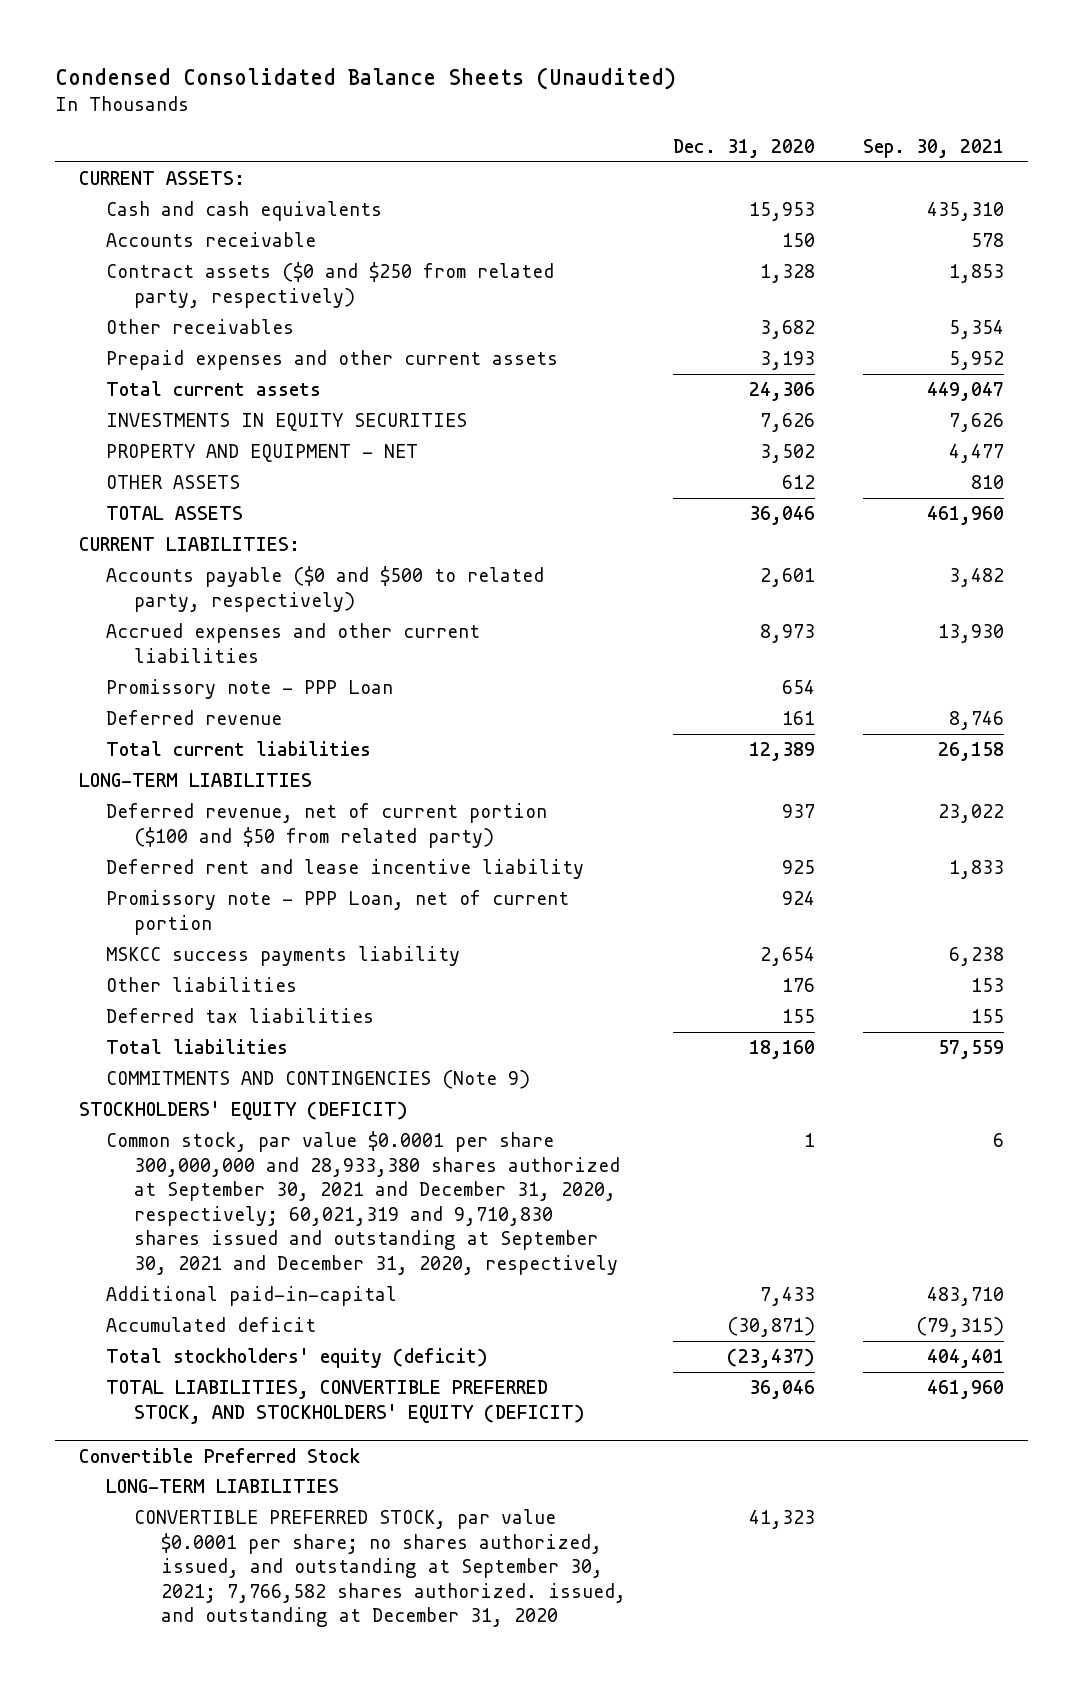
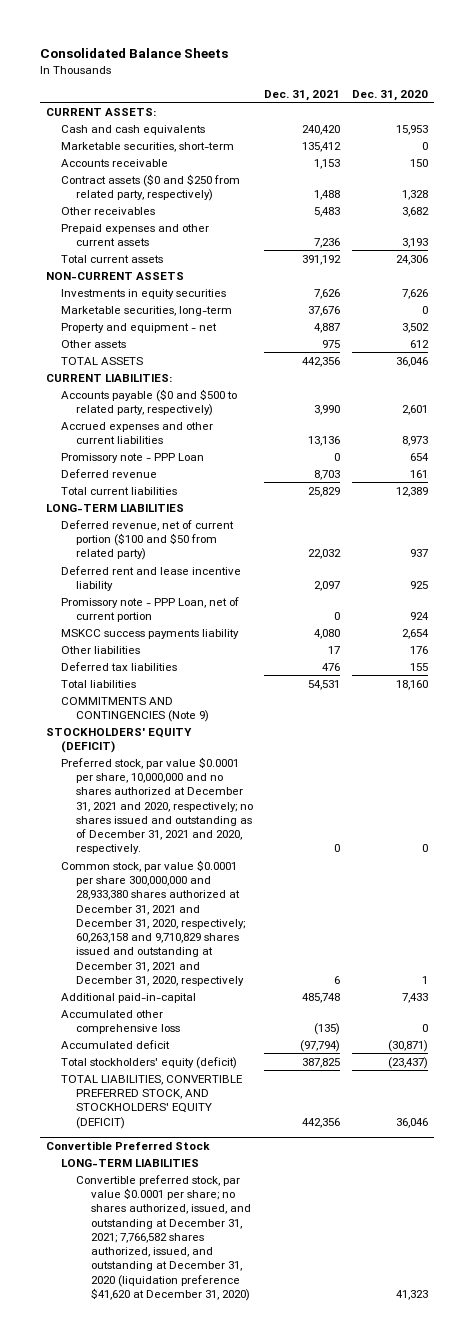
[55,67,677,91] Condensed Consolidated Balance Sheets (Unaudited) -> [39,47,228,58] Consolidated Balance Sheets
[863,138,1005,158] Sep. 30, 2021 -> none
none -> [264,89,341,101] Dec. 31, 2021
none -> [60,141,234,152] Marketable securities, short-term
none -> [45,271,184,280] NON-CURRENT ASSETS
[106,413,468,432] INVESTMENTS IN EQUITY SECURITIES -> [60,288,226,299] Investments in equity securities
none -> [60,305,232,316] Marketable securities, long-term
[106,444,419,463] PROPERTY AND EQUIPMENT - NET -> [60,322,217,333] Property and equipment - net
[106,475,241,490] OTHER ASSETS -> [60,339,126,348] Other assets
none -> [60,756,253,855] Preferred stock, par value $0.0001 per share, 10,000,000 and no shares authorized at December 31, 2021 and 2020, respectively; no shares issued and outstanding as of December 31, 2021 and 2020, respectively.
[106,1131,620,1275] Common stock, par value $0.0001 per share 300,000,000 and 28,933,380 shares authorized at September 30, 2021 and December 31, 2020, respectively; 60,021,319 and 9,710,830 shares issued and outstanding at September 30, 2021 and December 31, 2020, respectively -> [60,859,245,986] Common stock, par value $0.0001 per share 300,000,000 and 28,933,380 shares authorized at December 31, 2021 and December 31, 2020, respectively; 60,263,158 and 9,710,829 shares issued and outstanding at December 31, 2021 and December 31, 2020, respectively
none -> [60,1009,180,1034] Accumulated other comprehensive loss
[133,1509,626,1628] CONVERTIBLE PREFERRED STOCK, par value $0.0001 per share; no shares authorized, issued, and outstanding at September 30, 2021; 7,766,582 shares authorized. issued, and outstanding at December 31, 2020 -> [75,1174,251,1301] Convertible preferred stock, par value $0.0001 per share; no shares authorized, issued, and outstanding at December 31, 2021; 7,766,582 shares authorized, issued, and outstanding at December 31, 2020 (liquidation preference $41,620 at December 31, 2020)

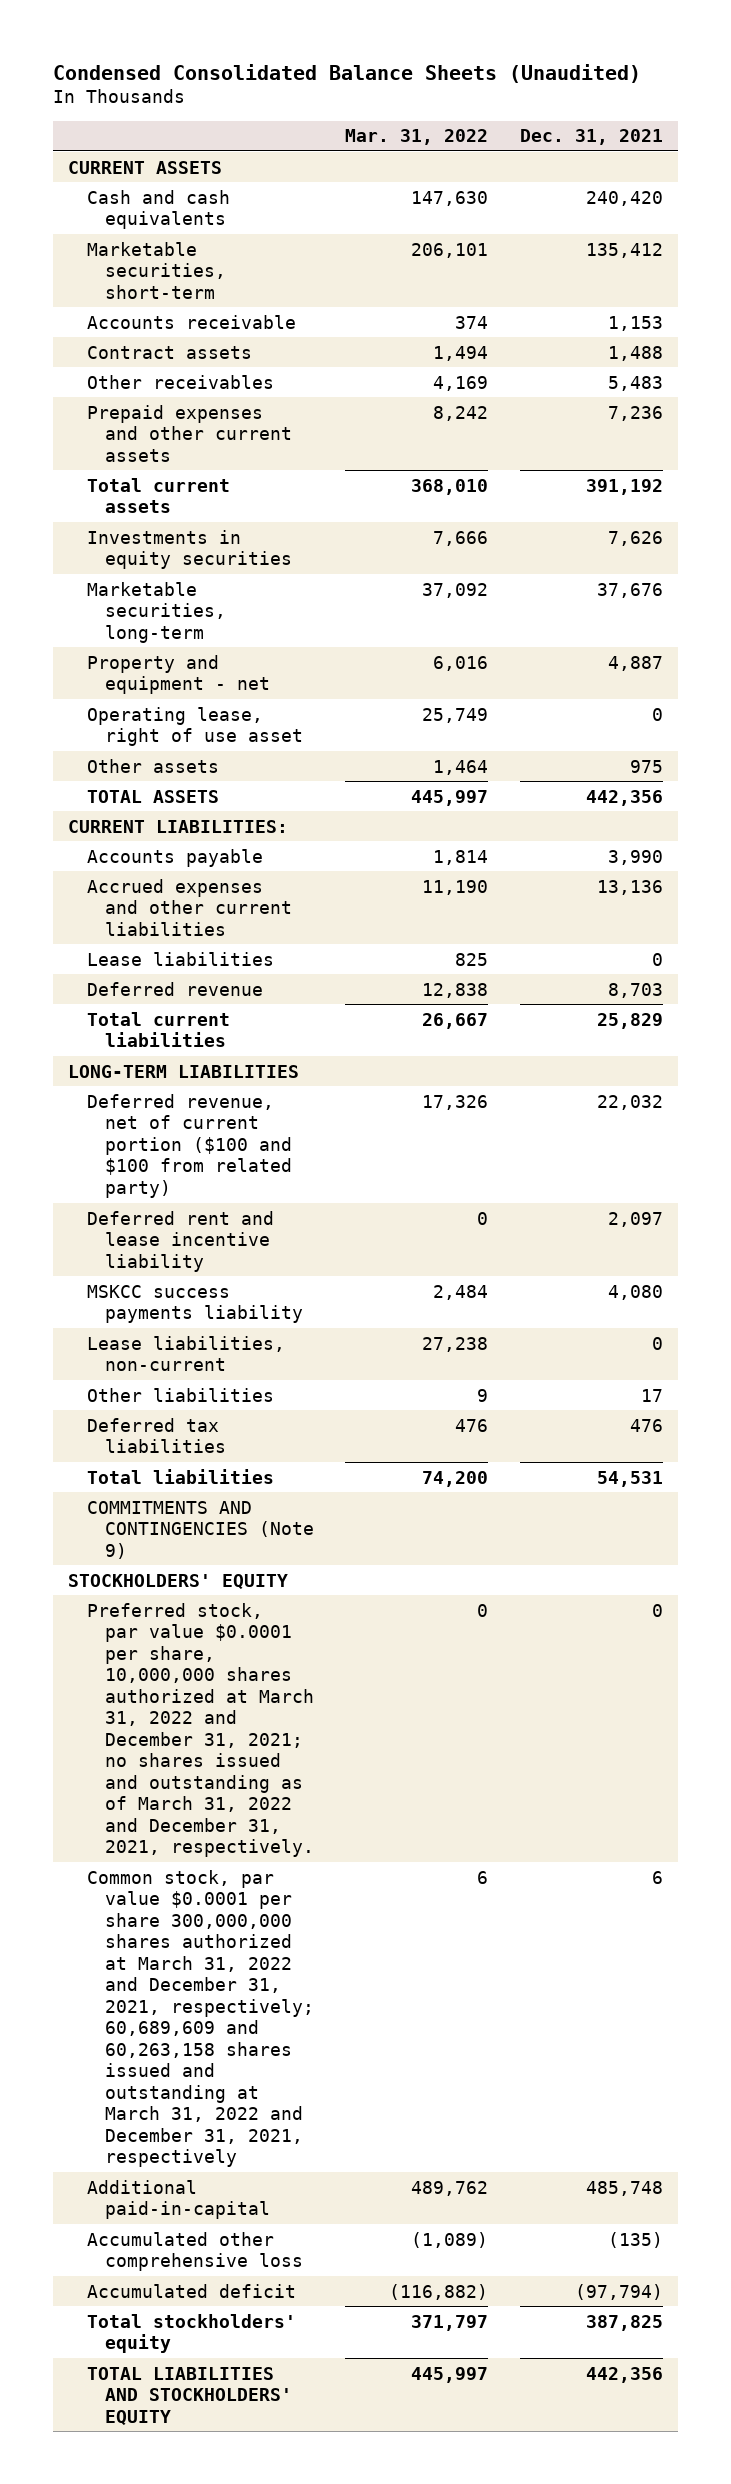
[39,47,228,58] Consolidated Balance Sheets -> [52,63,641,83] Condensed Consolidated Balance Sheets (Unaudited)
[352,89,429,101] Dec. 31, 2020 -> none
none -> [345,129,489,146] Mar. 31, 2022
[45,107,156,116] CURRENT ASSETS: -> [68,160,223,174] CURRENT ASSETS
[60,173,240,201] Contract assets ($0 and $250 from related party, respectively) -> [86,345,252,359] Contract assets
[45,271,184,280] NON-CURRENT ASSETS -> none
none -> [86,706,303,747] Operating lease, right of use asset
[60,388,237,416] Accounts payable ($0 and $500 to related party, respectively) -> [86,848,263,867] Accounts payable
[60,452,204,463] Promissory note - PPP Loan -> none
none -> [86,951,274,966] Lease liabilities
[60,519,234,561] Deferred revenue, net of current portion ($100 and $50 from related party) -> [86,1093,292,1198] Deferred revenue, net of current portion ($100 and $100 from related party)
[60,596,239,622] Promissory note - PPP Loan, net of current portion -> none
none -> [86,1335,285,1372] Lease liabilities, non-current
[45,727,192,753] STOCKHOLDERS' EQUITY (DEFICIT) -> [68,1573,289,1589] STOCKHOLDERS' EQUITY
[60,756,253,855] Preferred stock, par value $0.0001 per share, 10,000,000 and no shares authorized at December 31, 2021 and 2020, respectively; no shares issued and outstanding as of December 31, 2021 and 2020, respectively. -> [86,1602,314,1858] Preferred stock, par value $0.0001 per share, 10,000,000 shares authorized at March 31, 2022 and December 31, 2021; no shares issued and outstanding as of March 31, 2022 and December 31, 2021, respectively.
[60,859,245,986] Common stock, par value $0.0001 per share 300,000,000 and 28,933,380 shares authorized at December 31, 2021 and December 31, 2020, respectively; 60,263,158 and 9,710,829 shares issued and outstanding at December 31, 2021 and December 31, 2020, respectively -> [86,1869,314,2168] Common stock, par value $0.0001 per share 300,000,000 shares authorized at March 31, 2022 and December 31, 2021, respectively; 60,689,609 and 60,263,158 shares issued and outstanding at March 31, 2022 and December 31, 2021, respectively
[45,1140,210,1150] Convertible Preferred Stock -> none
[60,1158,199,1167] LONG-TERM LIABILITIES -> none
[75,1174,251,1301] Convertible preferred stock, par value $0.0001 per share; no shares authorized, issued, and outstanding at December 31, 2021; 7,766,582 shares authorized, issued, and outstanding at December 31, 2020 (liquidation preference $41,620 at December 31, 2020) -> none
[60,1056,237,1069] Total stockholders' equity (deficit) -> [86,2313,296,2354] Total stockholders' equity
[60,1074,243,1129] TOTAL LIABILITIES, CONVERTIBLE PREFERRED STOCK, AND STOCKHOLDERS' EQUITY (DEFICIT) -> [86,2366,292,2425] TOTAL LIABILITIES AND STOCKHOLDERS' EQUITY

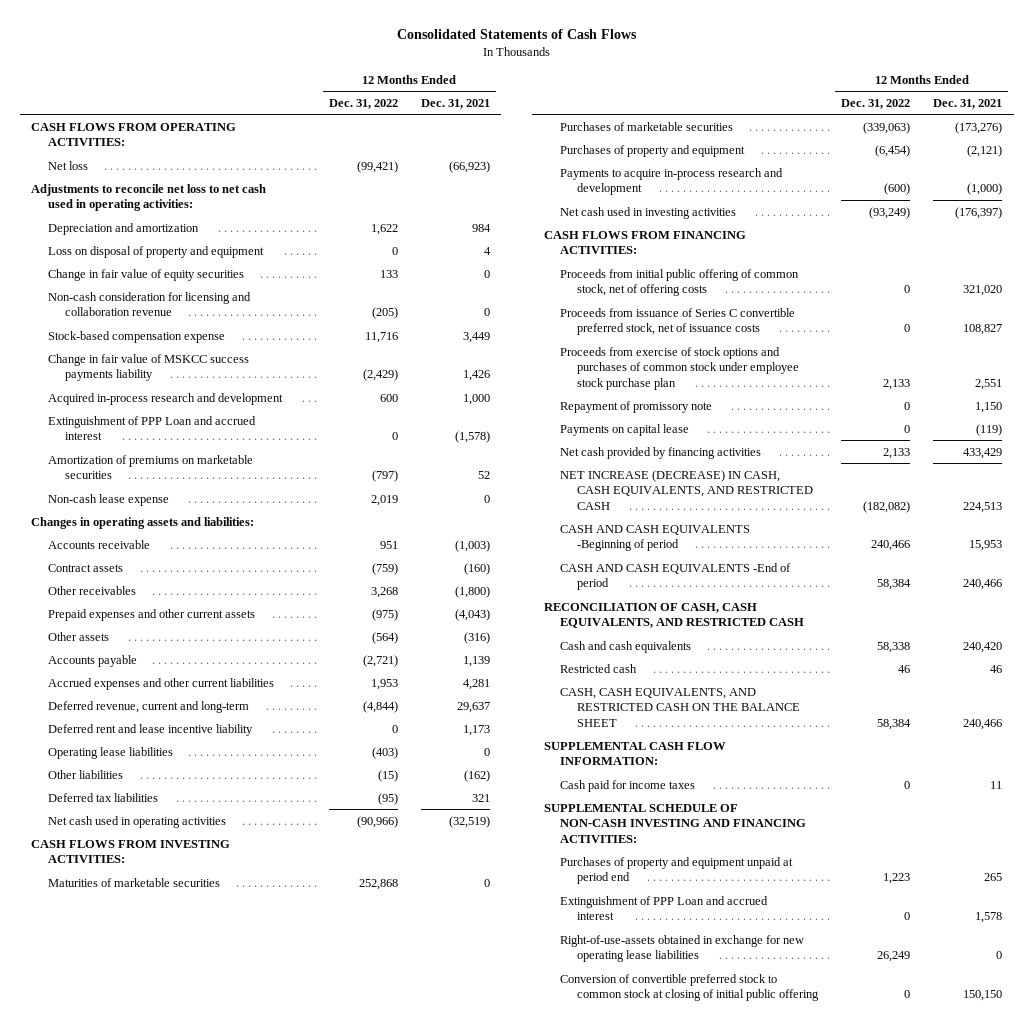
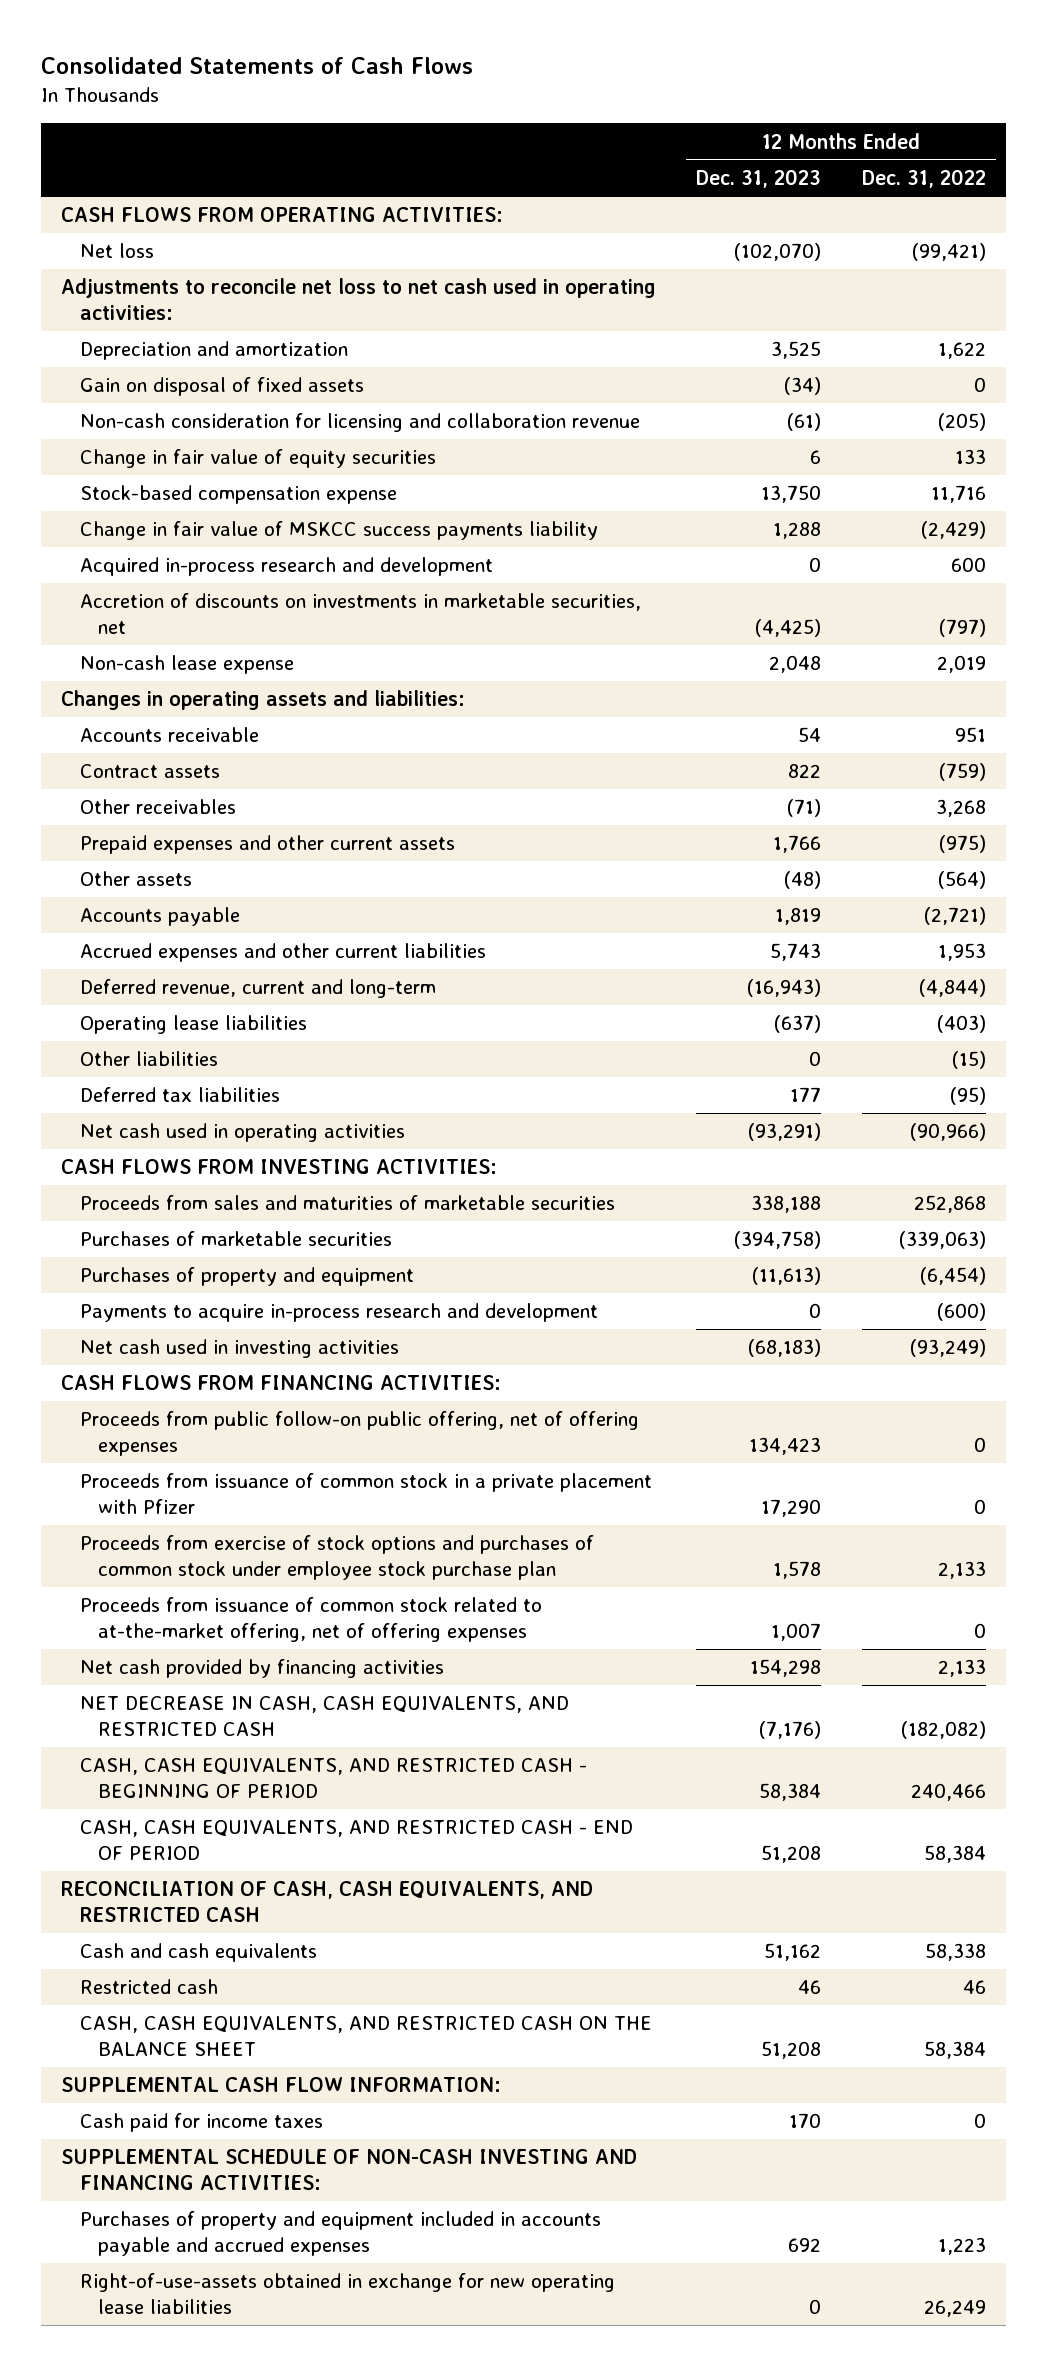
[420,98,490,109] Dec. 31, 2021 -> none
none -> [696,169,822,189] Dec. 31, 2023
[48,245,265,258] Loss on disposal of property and equipment -> [79,377,364,397] Gain on disposal of fixed assets
[48,268,245,281] Change in fair value of equity securities -> [79,449,436,469] Change in fair value of equity securities
[48,415,257,441] Extinguishment of PPP Loan and accrued interest -> none
[48,454,254,480] Amortization of premiums on marketable securities -> [79,593,641,634] Accretion of discounts on investments in marketable securities, net
[48,723,254,736] Deferred rent and lease incentive liability -> none
[48,877,221,887] Maturities of marketable securities -> [79,1195,615,1211] Proceeds from sales and maturities of marketable securities
[560,268,800,297] Proceeds from initial public offering of common stock, net of offering costs -> none
[560,307,796,336] Proceeds from issuance of Series C convertible preferred stock, net of issuance costs -> none
none -> [79,1411,639,1456] Proceeds from public follow-on public offering, net of offering expenses
none -> [79,1473,652,1514] Proceeds from issuance of common stock in a private placement with Pfizer
[560,400,713,413] Repayment of promissory note -> none
[560,423,690,436] Payments on capital lease -> none
none -> [79,1597,542,1642] Proceeds from issuance of common stock related to at-the-market offering, net of offering expenses
[560,469,814,510] NET INCREASE (DECREASE) IN CASH, CASH EQUIVALENTS, AND RESTRICTED CASH -> [79,1696,569,1736] NET DECREASE IN CASH, CASH EQUIVALENTS, AND RESTRICTED CASH
[560,524,751,552] CASH AND CASH EQUIVALENTS -Beginning of period -> [79,1758,587,1798] CASH, CASH EQUIVALENTS, AND RESTRICTED CASH - BEGINNING OF PERIOD
[560,562,792,591] CASH AND CASH EQUIVALENTS -End of period -> [79,1820,633,1860] CASH, CASH EQUIVALENTS, AND RESTRICTED CASH - END OF PERIOD
[560,895,769,921] Extinguishment of PPP Loan and accrued interest -> none
[560,856,794,885] Purchases of property and equipment unpaid at period end -> [79,2211,601,2256] Purchases of property and equipment included in accounts payable and accrued expenses
[560,973,820,1002] Conversion of convertible preferred stock to common stock at closing of initial public offering -> none

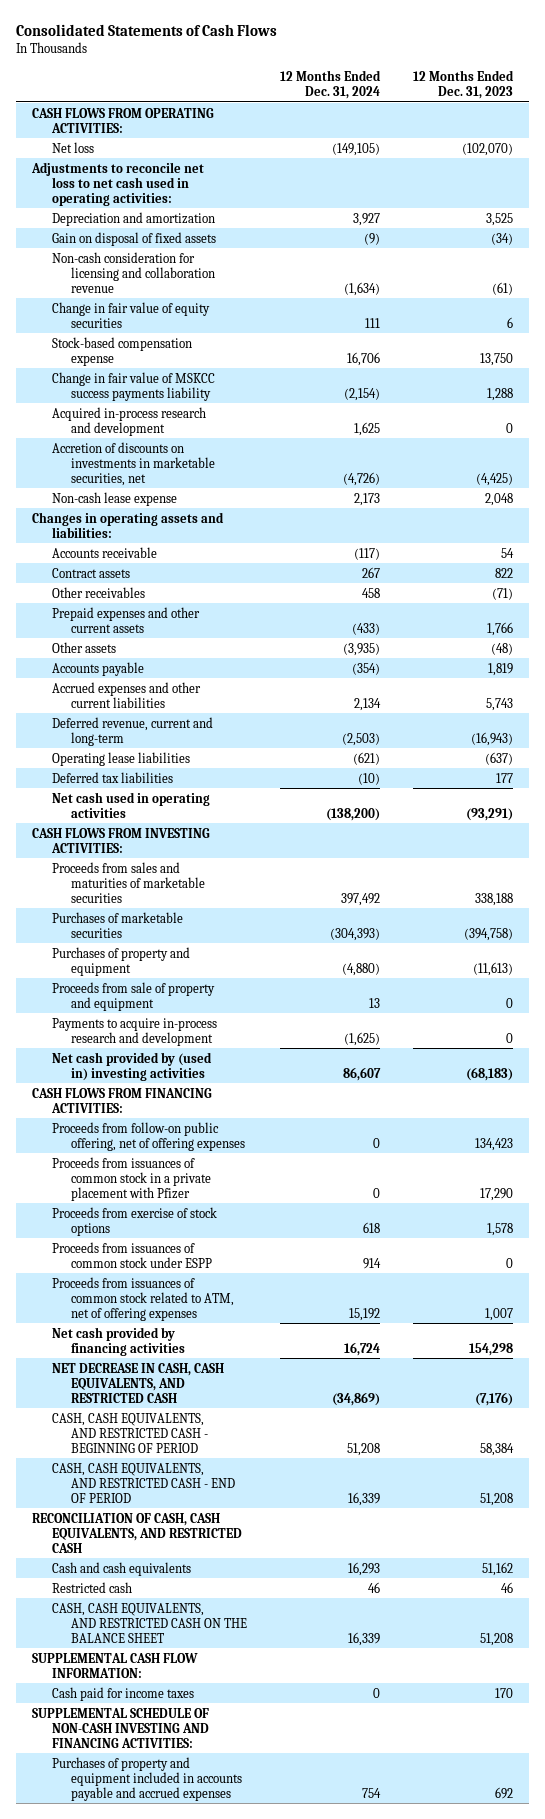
[861,169,986,189] Dec. 31, 2022 -> none
none -> [279,69,381,99] 12 Months Ended Dec. 31, 2024
[79,1051,218,1067] Other liabilities -> none
none -> [51,981,215,1011] Proceeds from sale of property and equipment
[79,1339,399,1359] Net cash used in investing activities -> [51,1051,212,1081] Net cash provided by (used in) investing activities
[79,1411,639,1456] Proceeds from public follow-on public offering, net of offering expenses -> [51,1121,246,1151] Proceeds from follow-on public offering, net of offering expenses
[79,1473,652,1514] Proceeds from issuance of common stock in a private placement with Pfizer -> [51,1156,212,1201] Proceeds from issuances of common stock in a private placement with Pfizer
[79,1535,594,1580] Proceeds from exercise of stock options and purchases of common stock under employee stock purchase plan -> [51,1206,217,1236] Proceeds from exercise of stock options
none -> [51,1241,213,1268] Proceeds from issuances of common stock under ESPP
[79,1597,542,1642] Proceeds from issuance of common stock related to at-the-market offering, net of offering expenses -> [51,1276,235,1321] Proceeds from issuances of common stock related to ATM, net of offering expenses
[79,2273,615,2314] Right-of-use-assets obtained in exchange for new operating lease liabilities -> none

